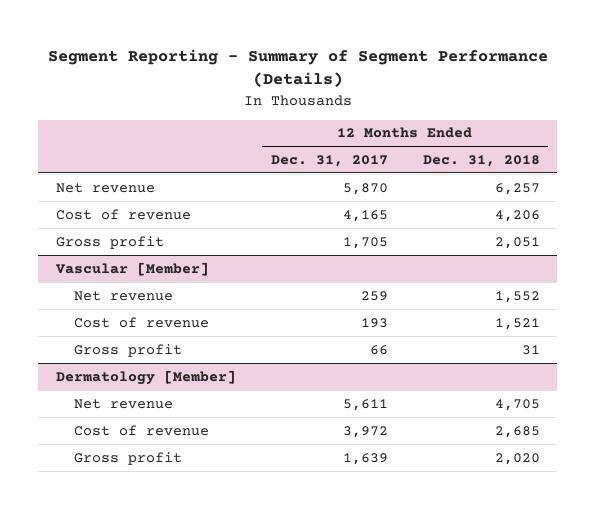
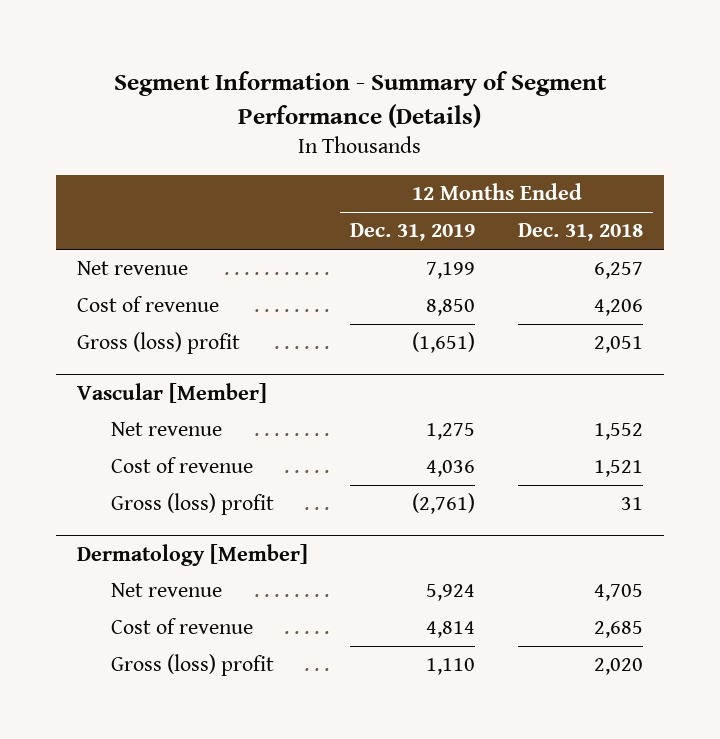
[47,49,548,88] Segment Reporting - Summary of Segment Performance (Details) -> [113,70,607,128] Segment Information - Summary of Segment Performance (Details)
[270,154,388,167] Dec. 31, 2017 -> none
none -> [350,223,476,242] Dec. 31, 2019
[55,235,164,249] Gross profit -> [77,332,241,355] Gross (loss) profit
[74,343,183,357] Gross profit -> [110,493,274,516] Gross (loss) profit
[74,451,183,465] Gross profit -> [110,654,274,677] Gross (loss) profit

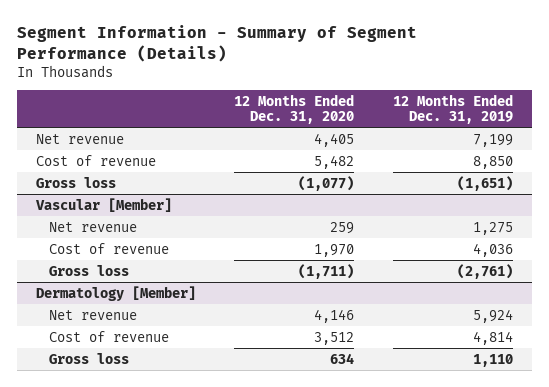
[517,223,643,242] Dec. 31, 2018 -> none
none -> [234,93,355,125] 12 Months Ended Dec. 31, 2020
[77,332,241,355] Gross (loss) profit -> [36,176,117,188] Gross loss
[110,493,274,516] Gross (loss) profit -> [49,264,130,276] Gross loss
[110,654,274,677] Gross (loss) profit -> [49,352,130,364] Gross loss

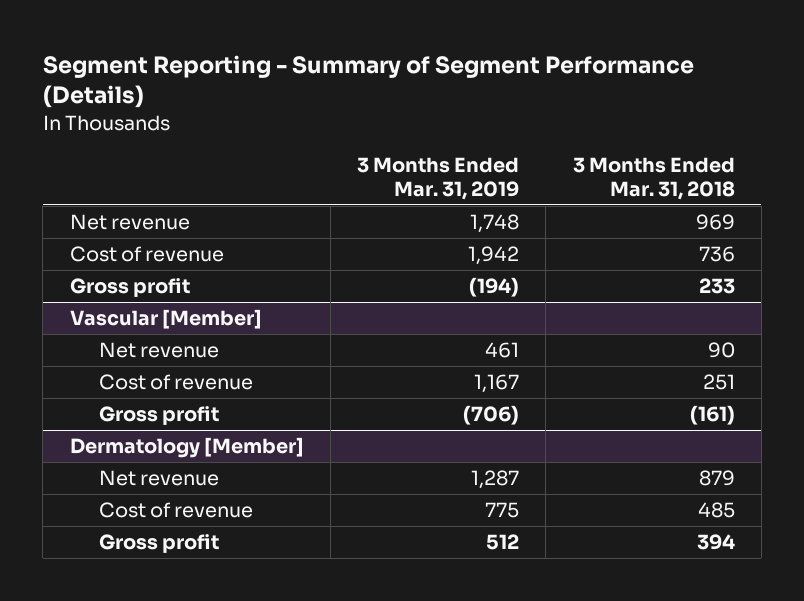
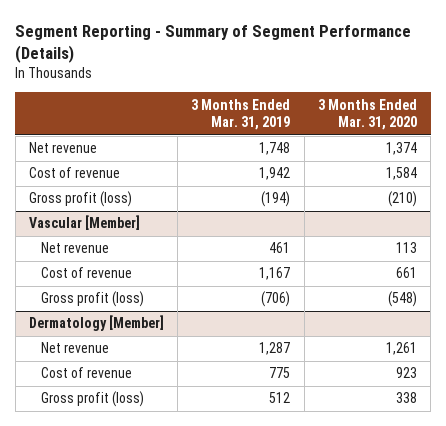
[572,156,735,200] 3 Months Ended Mar. 31, 2018 -> none
none -> [317,98,417,131] 3 Months Ended Mar. 31, 2020
[69,278,190,298] Gross profit -> [28,191,132,208] Gross profit (loss)
[98,406,219,426] Gross profit -> [40,291,144,308] Gross profit (loss)
[98,534,219,554] Gross profit -> [40,391,144,408] Gross profit (loss)

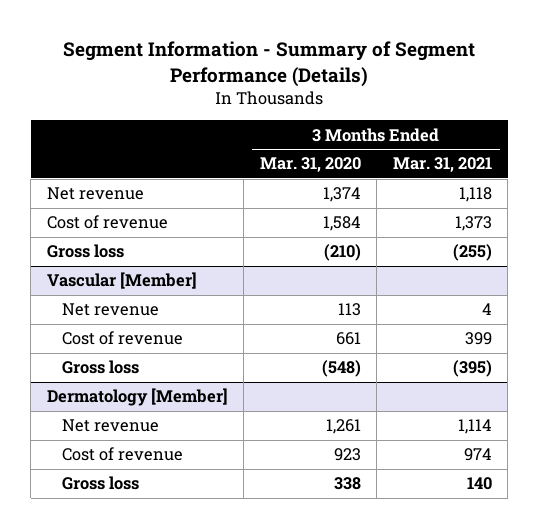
[15,25,412,64] Segment Reporting - Summary of Segment Performance (Details) -> [63,41,476,87] Segment Information - Summary of Segment Performance (Details)
[191,98,291,131] 3 Months Ended Mar. 31, 2019 -> none
none -> [392,157,492,173] Mar. 31, 2021
[28,191,132,208] Gross profit (loss) -> [46,244,124,259] Gross loss
[40,291,144,308] Gross profit (loss) -> [62,360,140,375] Gross loss
[40,391,144,408] Gross profit (loss) -> [62,476,140,491] Gross loss

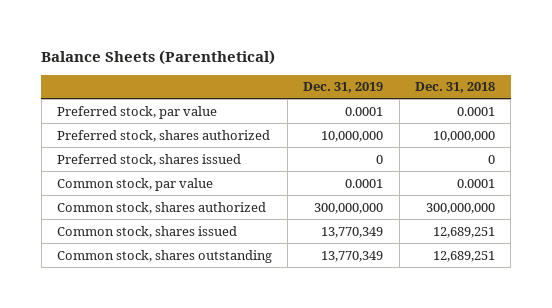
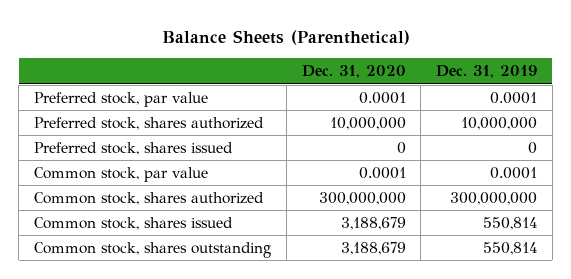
[414,82,495,94] Dec. 31, 2018 -> none
none -> [301,65,406,79] Dec. 31, 2020
[321,226,384,238] 13,770,349 -> [483,217,538,231] 550,814
[321,250,384,262] 13,770,349 -> [483,242,538,256] 550,814

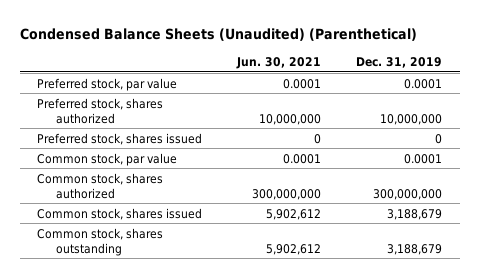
[161,29,410,45] Balance Sheets (Parenthetical) -> [20,28,418,42] Condensed Balance Sheets (Unaudited) (Parenthetical)
[301,65,406,79] Dec. 31, 2020 -> none
none -> [236,56,322,69] Jun. 30, 2021
[483,217,538,231] 550,814 -> [387,208,443,220] 3,188,679
[483,242,538,256] 550,814 -> [387,243,443,255] 3,188,679

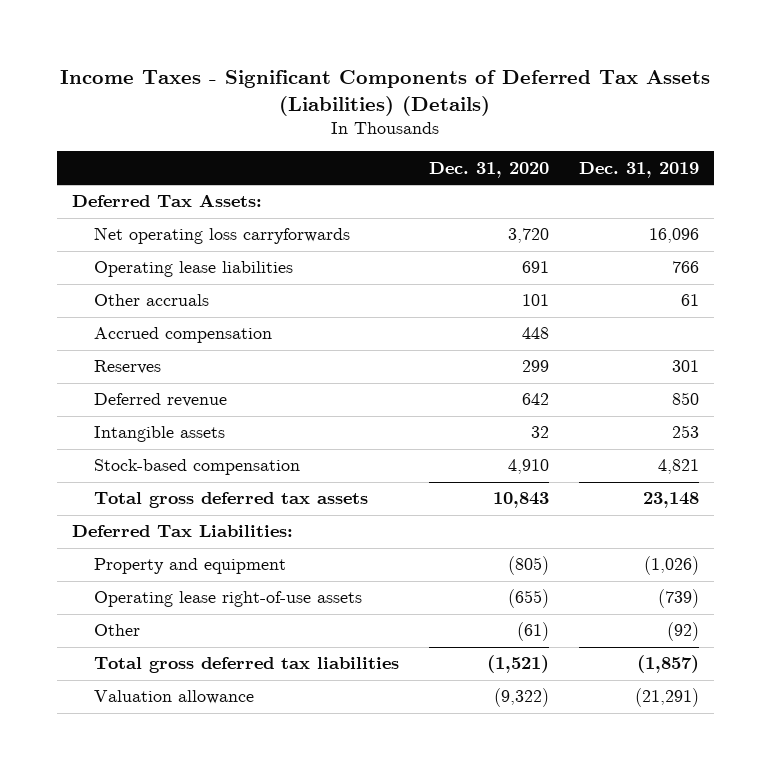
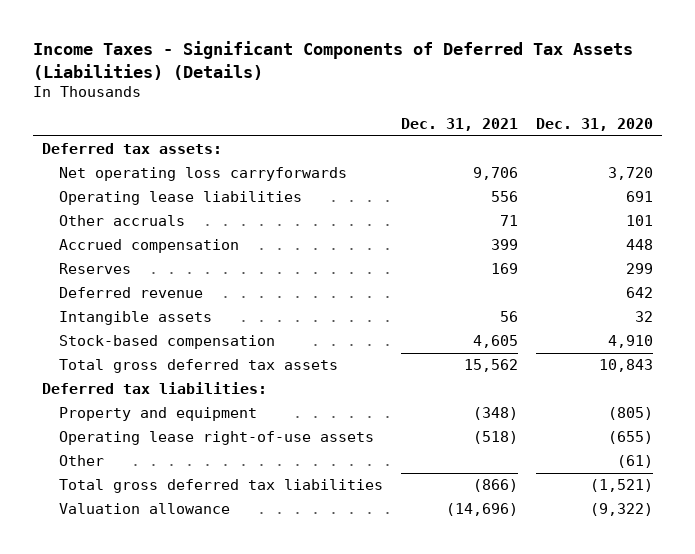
[578,161,699,178] Dec. 31, 2019 -> none
none -> [401,118,519,132] Dec. 31, 2021
[71,194,262,208] Deferred Tax Assets: -> [41,143,222,155] Deferred tax assets:
[71,525,293,538] Deferred Tax Liabilities: -> [41,382,267,395] Deferred tax liabilities:

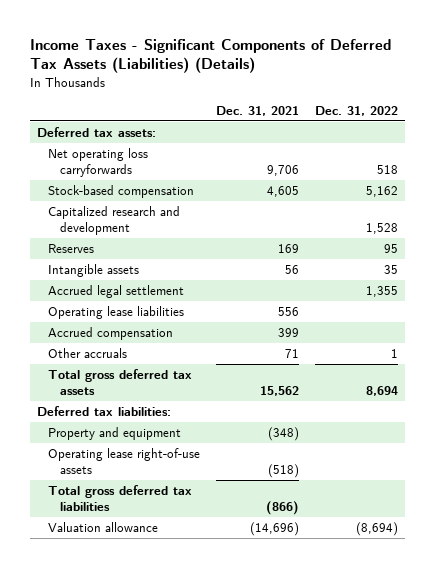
[535,118,653,132] Dec. 31, 2020 -> none
none -> [314,105,398,116] Dec. 31, 2022
[59,335,276,350] Stock-based compensation -> [48,185,195,199] Stock-based compensation
none -> [48,206,181,236] Capitalized research and development
[59,287,204,299] Deferred revenue -> none
none -> [48,285,185,299] Accrued legal settlement
[59,191,303,206] Operating lease liabilities -> [48,306,185,320] Operating lease liabilities
[59,239,240,254] Accrued compensation -> [48,327,174,341] Accrued compensation
[59,215,186,227] Other accruals -> [48,348,128,359] Other accruals
[59,455,105,467] Other -> none

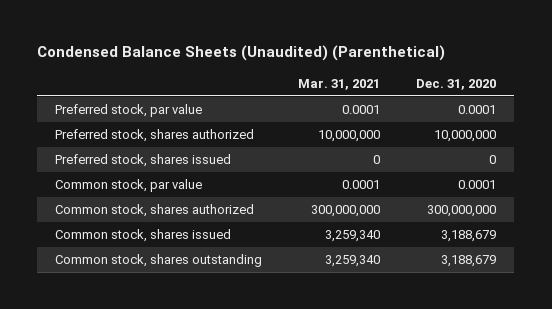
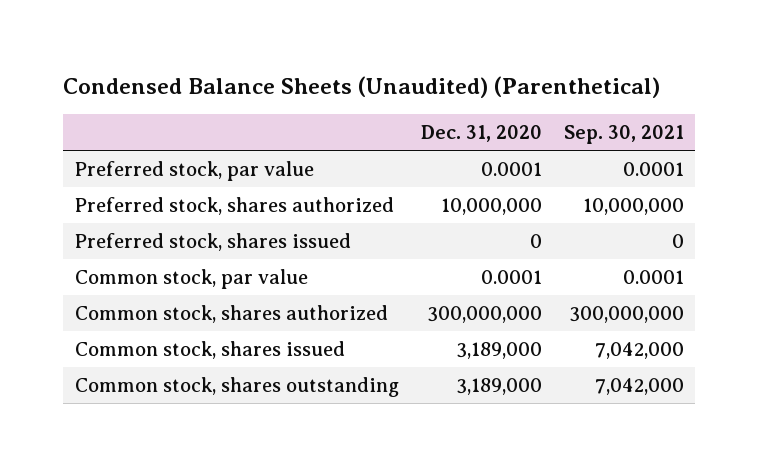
[298,78,381,90] Mar. 31, 2021 -> none
none -> [563,125,684,145] Sep. 30, 2021
[441,230,497,243] 3,188,679 -> [455,341,542,359] 3,189,000
[441,255,497,268] 3,188,679 -> [455,377,542,395] 3,189,000

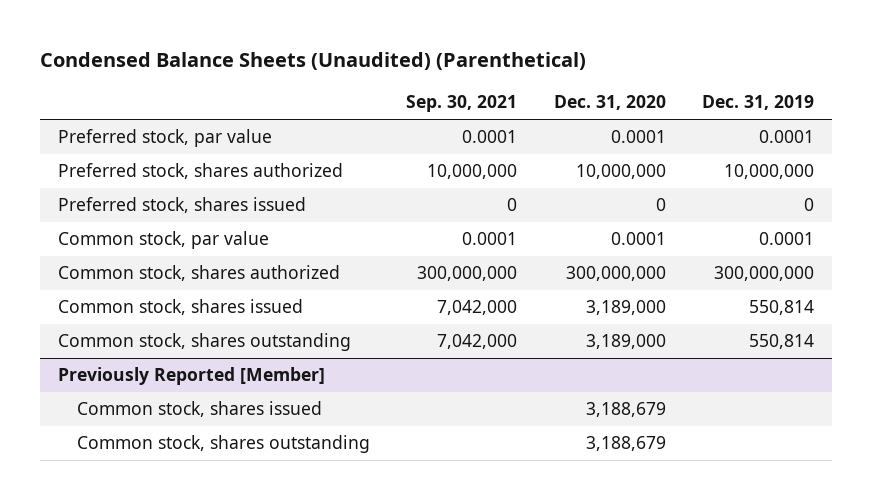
none -> [702,95,815,111] Dec. 31, 2019
none -> [58,367,326,386] Previously Reported [Member]
none -> [77,401,323,418] Common stock, shares issued
none -> [77,435,371,454] Common stock, shares outstanding

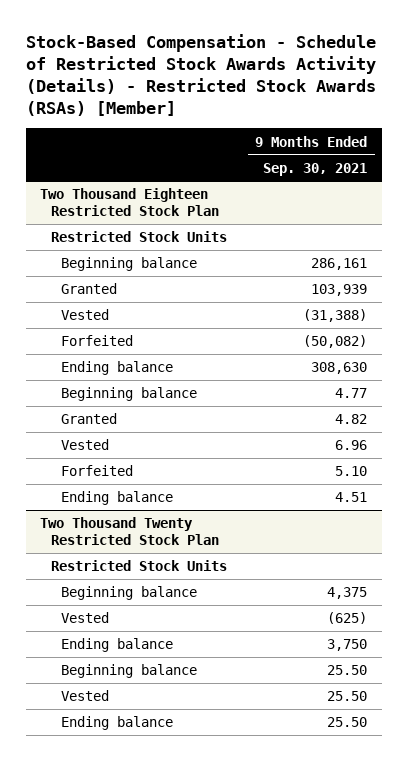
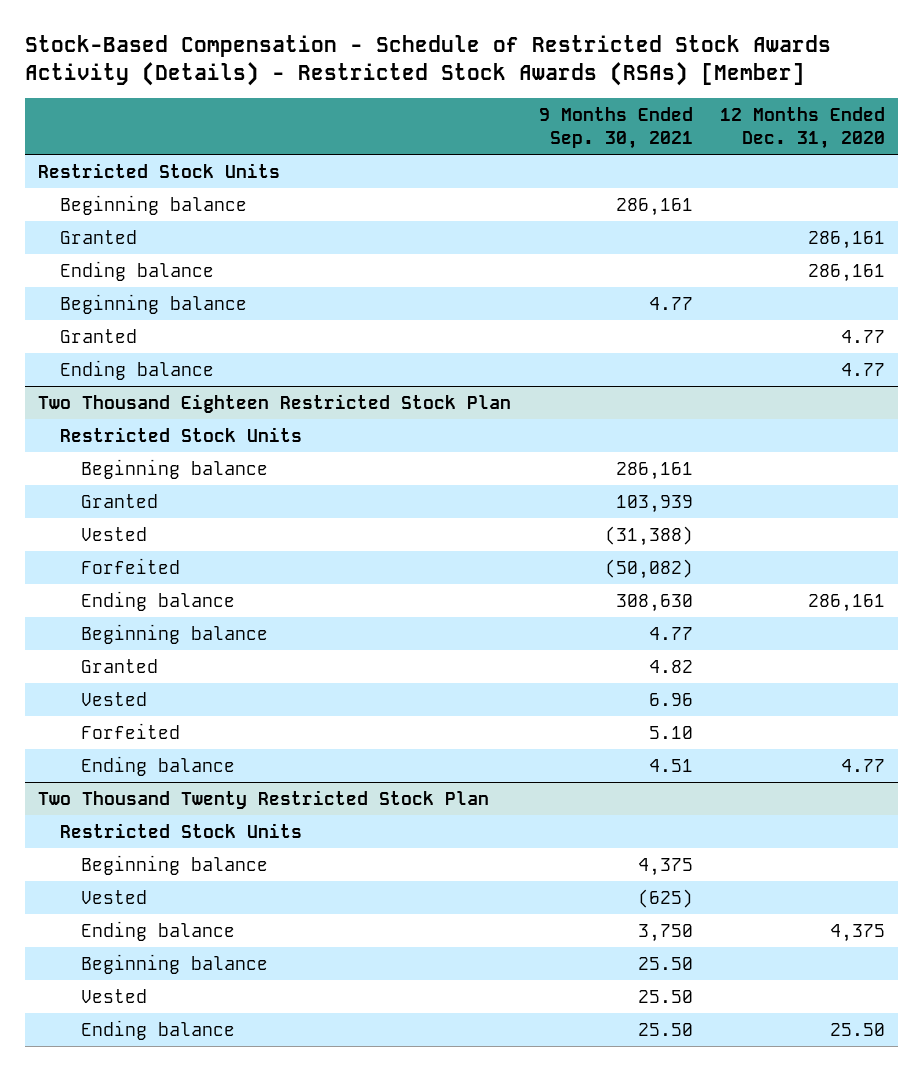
none -> [719,106,885,149] 12 Months Ended Dec. 31, 2020
none -> [38,162,281,178] Restricted Stock Units
none -> [59,194,247,215] Beginning balance
none -> [59,229,137,244] Granted
none -> [59,260,214,281] Ending balance
none -> [59,293,247,314] Beginning balance
none -> [59,328,137,343] Granted
none -> [59,359,214,380] Ending balance

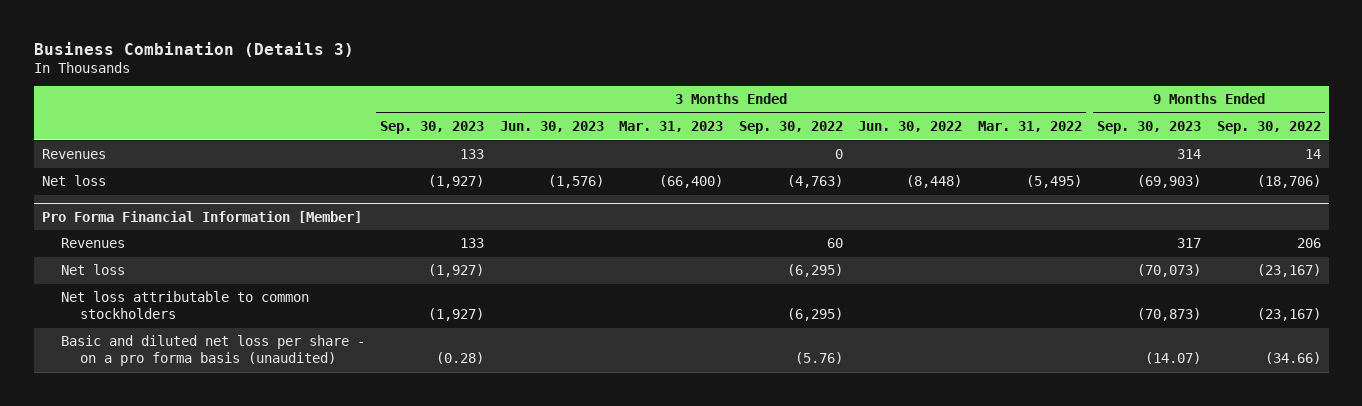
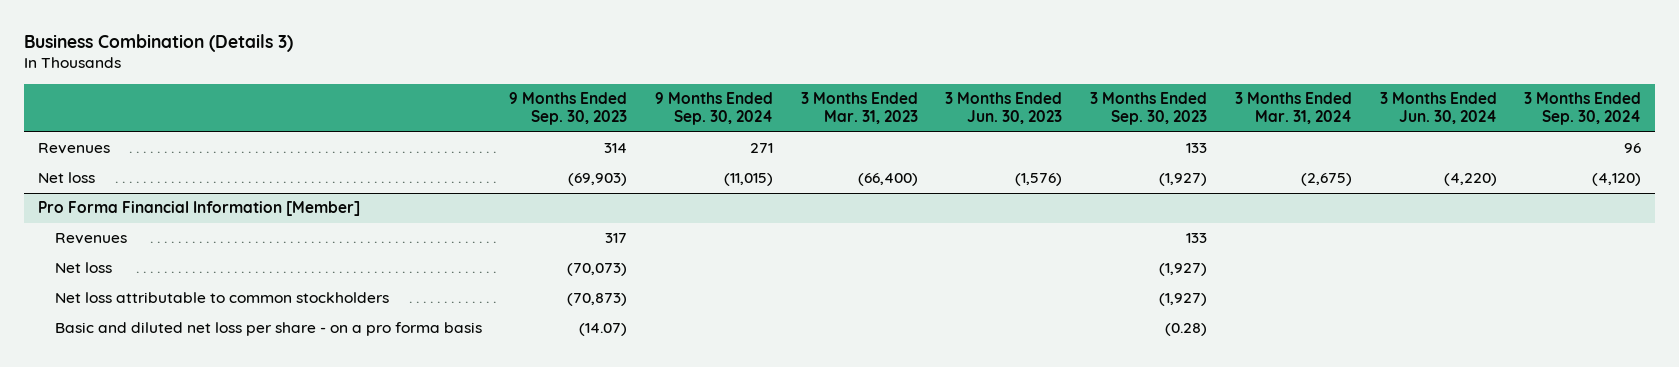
[738,121,843,135] Sep. 30, 2022 -> none
[858,121,963,133] Jun. 30, 2022 -> none
[977,121,1082,133] Mar. 31, 2022 -> none
[1216,121,1321,135] Sep. 30, 2022 -> none
none -> [655,92,774,126] 9 Months Ended Sep. 30, 2024
none -> [1234,92,1352,125] 3 Months Ended Mar. 31, 2024
none -> [1379,92,1497,125] 3 Months Ended Jun. 30, 2024
none -> [1524,92,1642,126] 3 Months Ended Sep. 30, 2024
[60,335,365,367] Basic and diluted net loss per share - on a pro forma basis (unaudited) -> [54,322,482,337] Basic and diluted net loss per share - on a pro forma basis

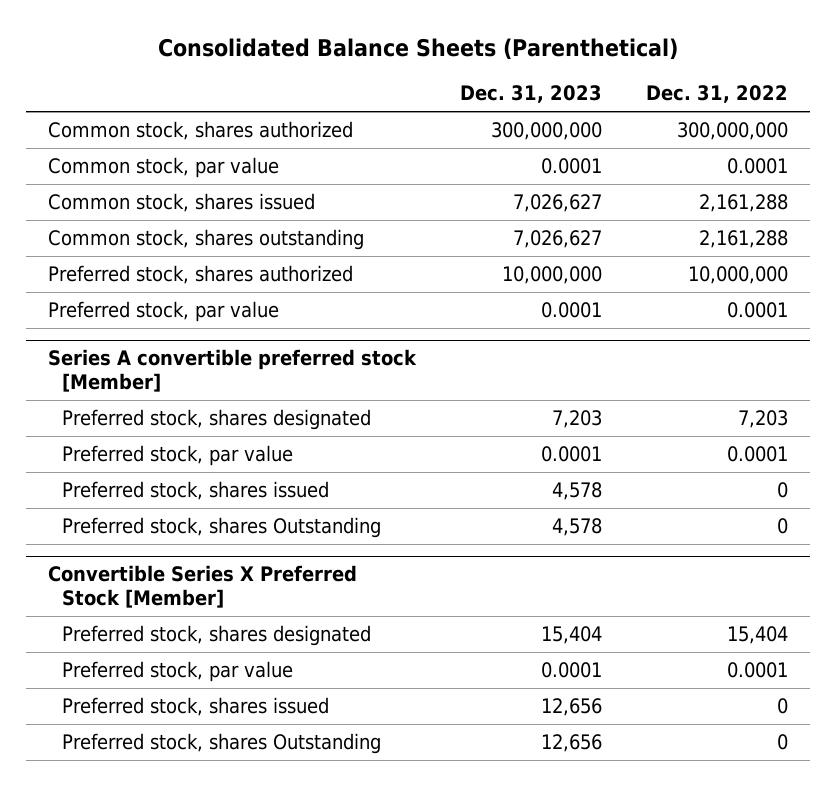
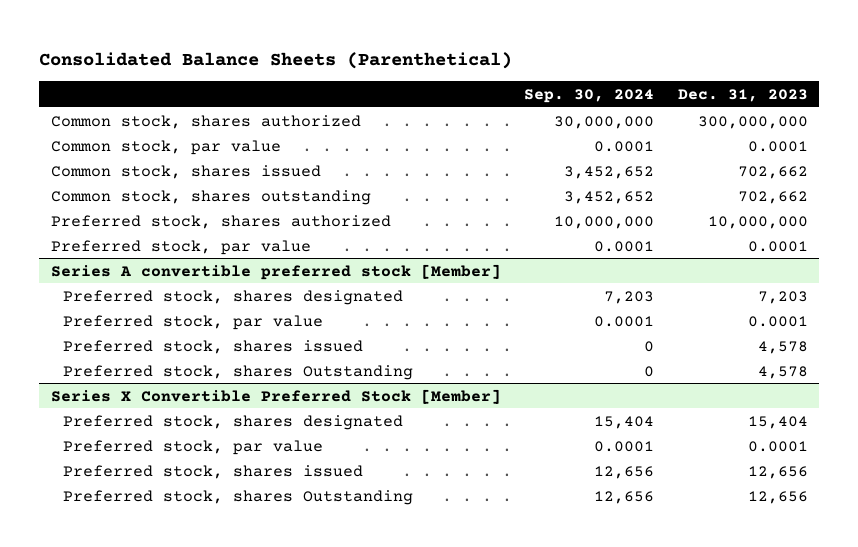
[645,85,788,104] Dec. 31, 2022 -> none
none -> [524,88,655,103] Sep. 30, 2024
[512,194,602,213] 7,026,627 -> [737,165,808,179] 702,662
[512,230,602,249] 7,026,627 -> [737,190,808,204] 702,662
[47,565,357,609] Convertible Series X Preferred Stock [Member] -> [50,388,501,404] Series X Convertible Preferred Stock [Member]

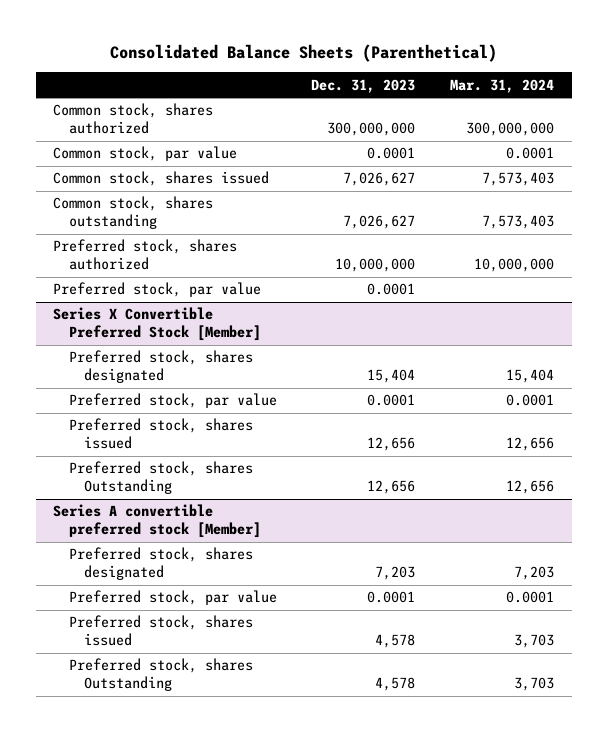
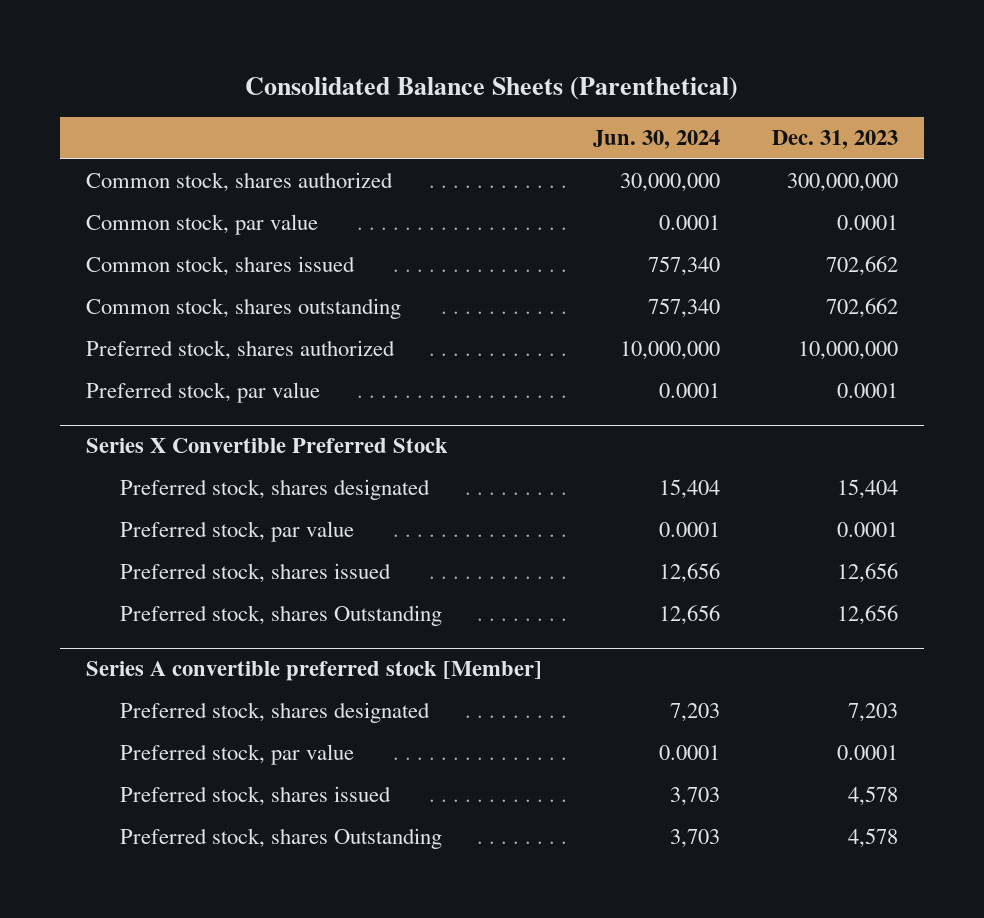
[450,78,555,93] Mar. 31, 2024 -> none
none -> [593,130,721,150] Jun. 30, 2024
[343,172,416,187] 7,026,627 -> [826,256,899,277] 702,662
[343,215,416,230] 7,026,627 -> [826,298,899,319] 702,662
[52,307,261,342] Series X Convertible Preferred Stock [Member] -> [85,438,448,454] Series X Convertible Preferred Stock

